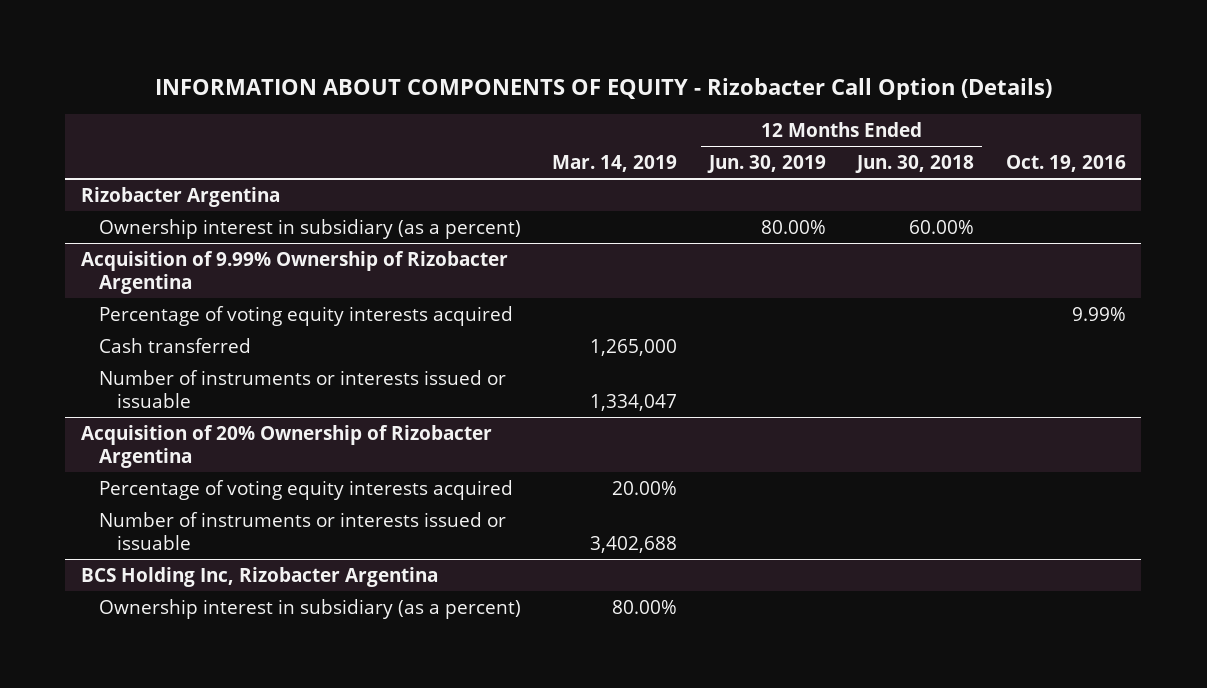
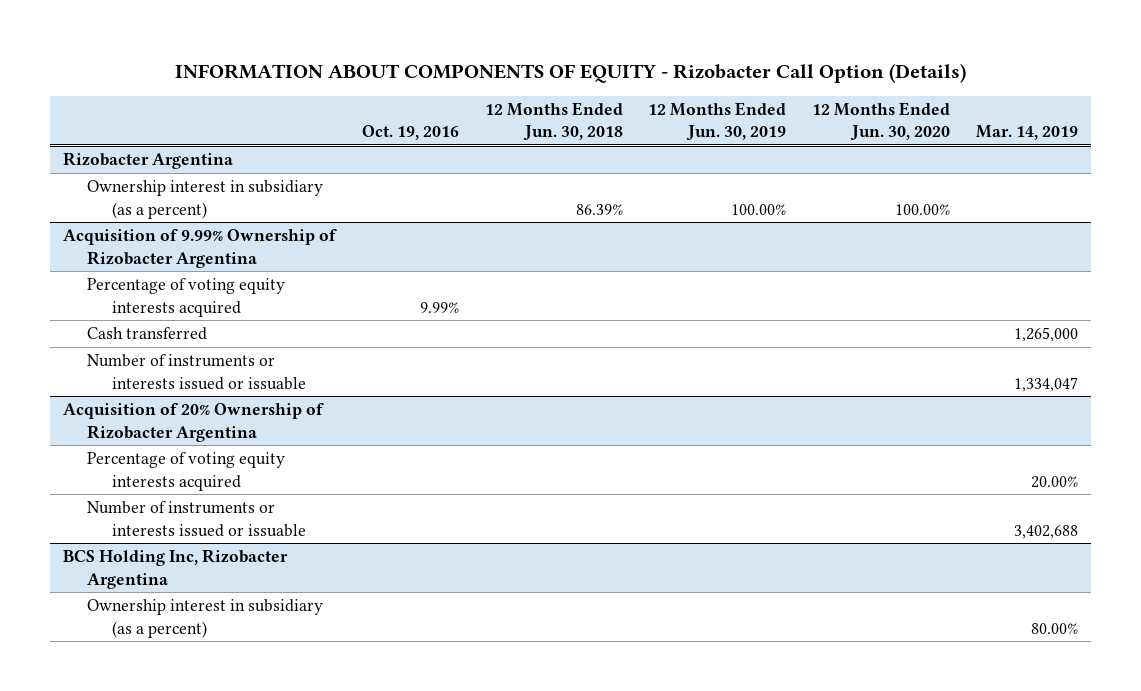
none -> [812,101,951,142] 12 Months Ended Jun. 30, 2020
[760,219,826,234] 80.00% -> [731,203,787,215] 100.00%
[909,219,975,234] 60.00% -> [575,203,623,215] 86.39%

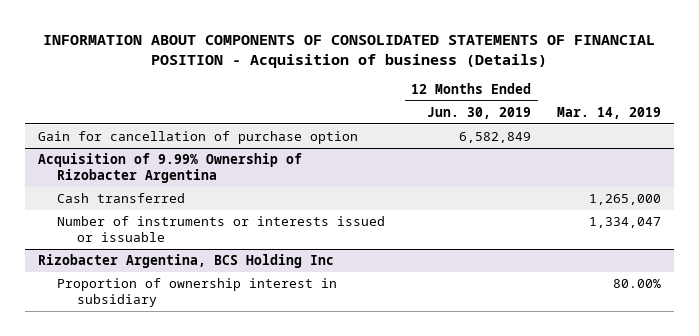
[174,62,966,83] INFORMATION ABOUT COMPONENTS OF EQUITY - Rizobacter Call Option (Details) -> [43,34,656,69] INFORMATION ABOUT COMPONENTS OF CONSOLIDATED STATEMENTS OF FINANCIAL POSITION - Acquisition of business (Details)
[361,125,459,141] Oct. 19, 2016 -> none
[484,101,623,142] 12 Months Ended Jun. 30, 2018 -> none
[812,101,951,142] 12 Months Ended Jun. 30, 2020 -> none
[63,152,234,170] Rizobacter Argentina -> none
[87,180,324,219] Ownership interest in subsidiary (as a percent) -> none
none -> [37,131,358,145] Gain for cancellation of purchase option
[87,278,286,317] Percentage of voting equity interests acquired -> none
[63,403,325,442] Acquisition of 20% Ownership of Rizobacter Argentina -> none
[87,452,286,491] Percentage of voting equity interests acquired -> none
[87,501,306,537] Number of instruments or interests issued or issuable -> none
[63,549,289,589] BCS Holding Inc, Rizobacter Argentina -> [37,254,334,269] Rizobacter Argentina, BCS Holding Inc
[87,599,324,638] Ownership interest in subsidiary (as a percent) -> [57,278,338,308] Proportion of ownership interest in subsidiary

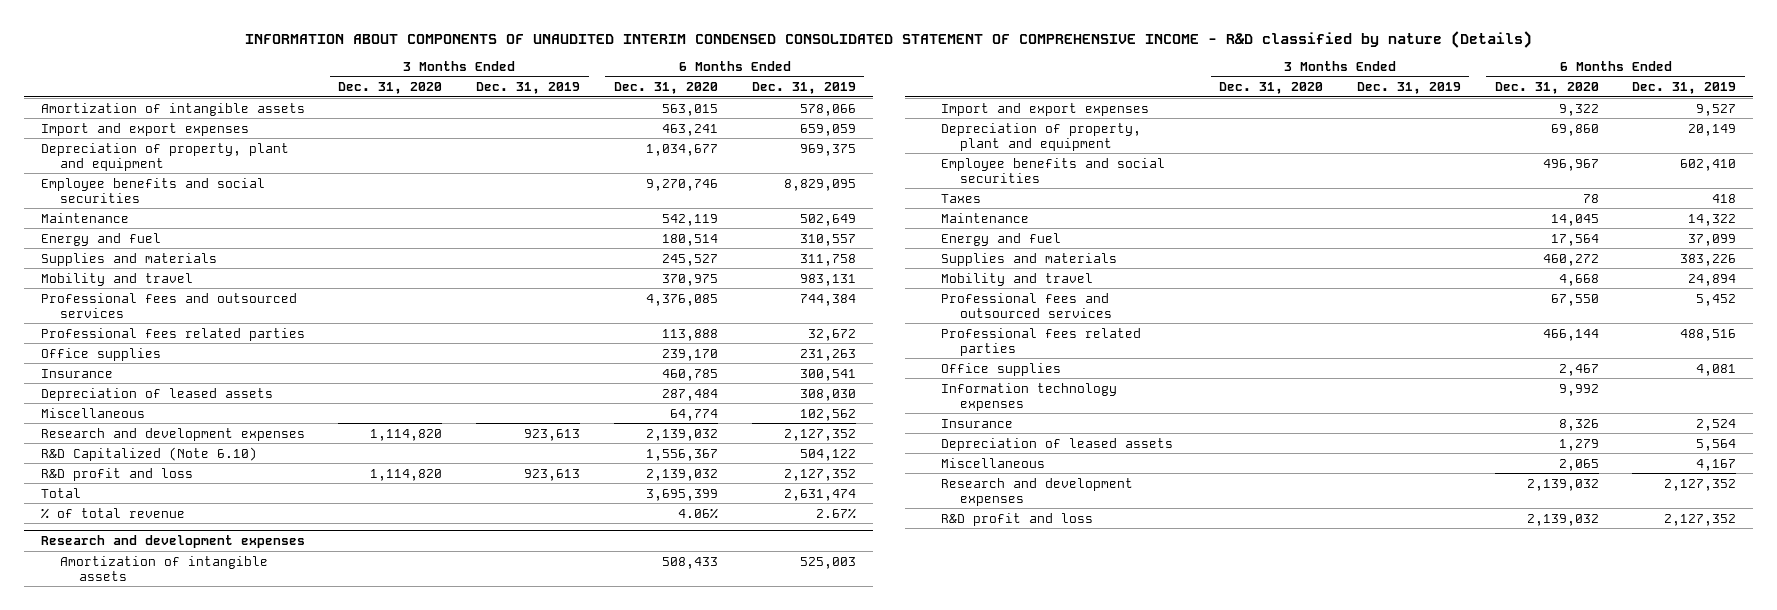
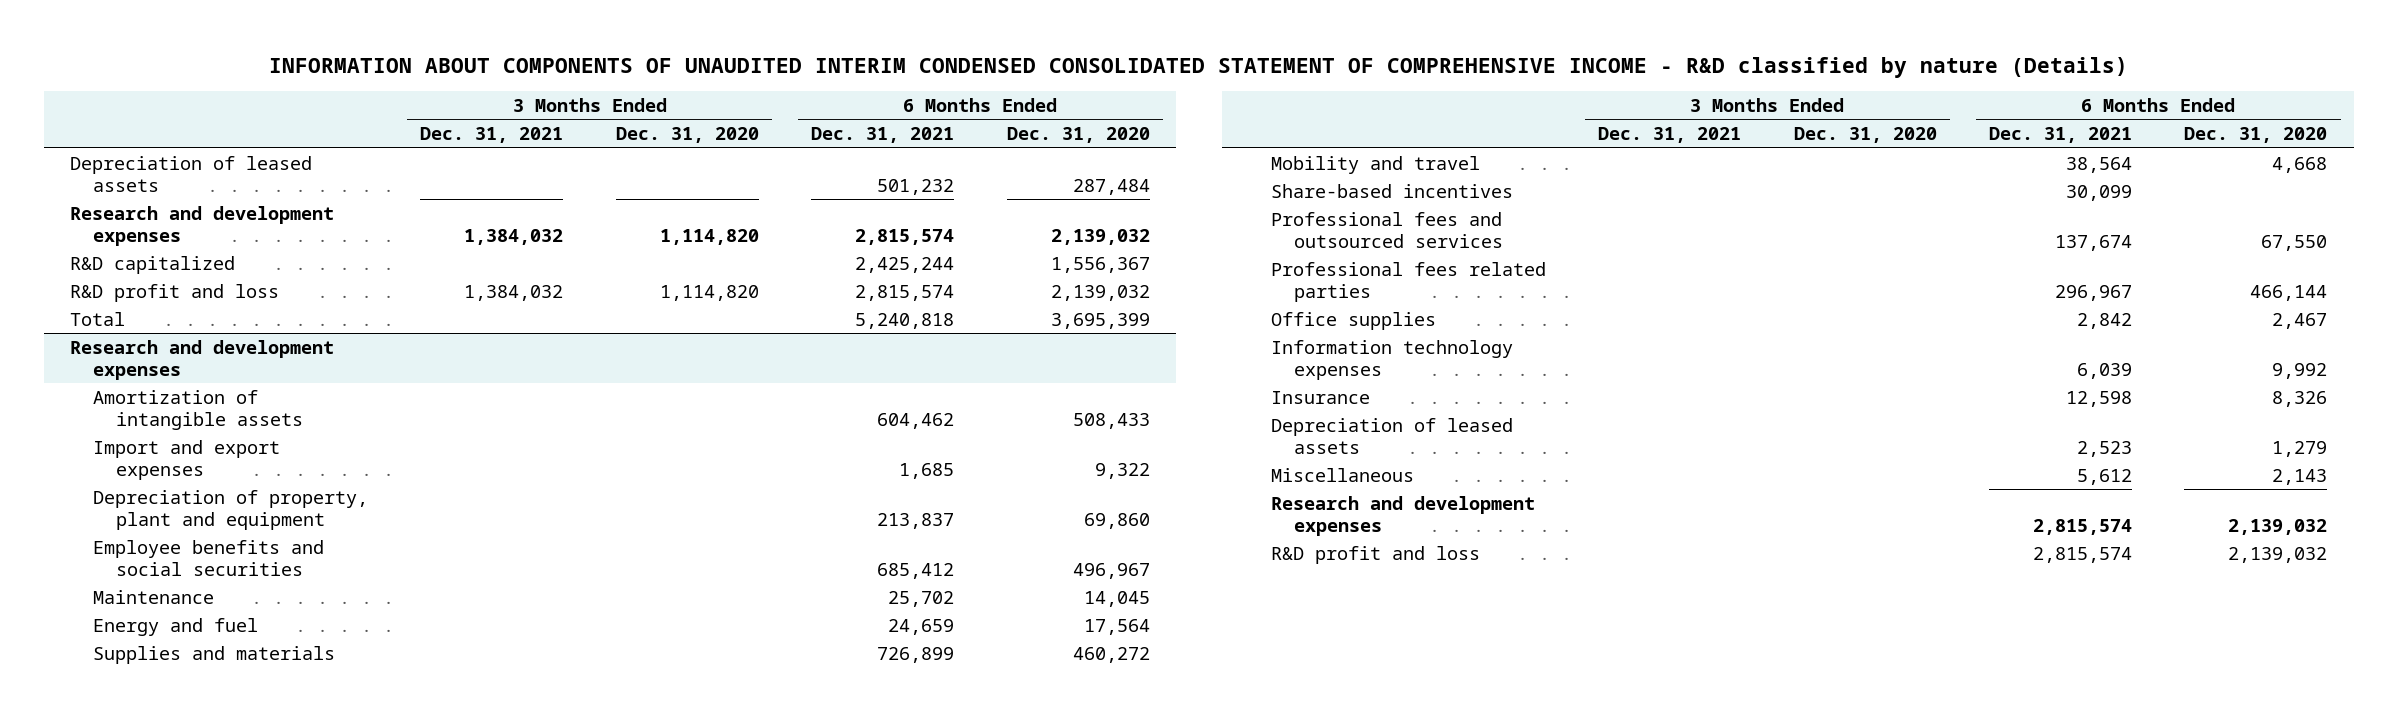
[476,82,581,95] Dec. 31, 2019 -> none
[751,82,856,95] Dec. 31, 2019 -> none
none -> [420,127,564,144] Dec. 31, 2021
none -> [811,127,955,144] Dec. 31, 2021
[40,102,305,116] Amortization of intangible assets -> none
[40,122,249,136] Import and export expenses -> none
[40,142,289,171] Depreciation of property, plant and equipment -> none
[40,177,265,203] Employee benefits and social securities -> none
[40,212,129,223] Maintenance -> none
[40,232,161,246] Energy and fuel -> none
[40,252,217,266] Supplies and materials -> none
[40,272,193,286] Mobility and travel -> none
[40,292,297,318] Professional fees and outsourced services -> none
[40,327,305,341] Professional fees related parties -> none
[40,347,161,361] Office supplies -> none
[40,368,113,378] Insurance -> none
[40,407,145,418] Miscellaneous -> none
[40,446,257,461] R&D Capitalized (Note 6.10) -> [70,255,236,274] R&D capitalized
[40,507,185,519] % of total revenue -> none
[940,193,981,203] Taxes -> none
none -> [1270,183,1513,198] Share-based incentives
[1558,458,1599,471] 2,065 -> [2272,468,2328,485] 2,143

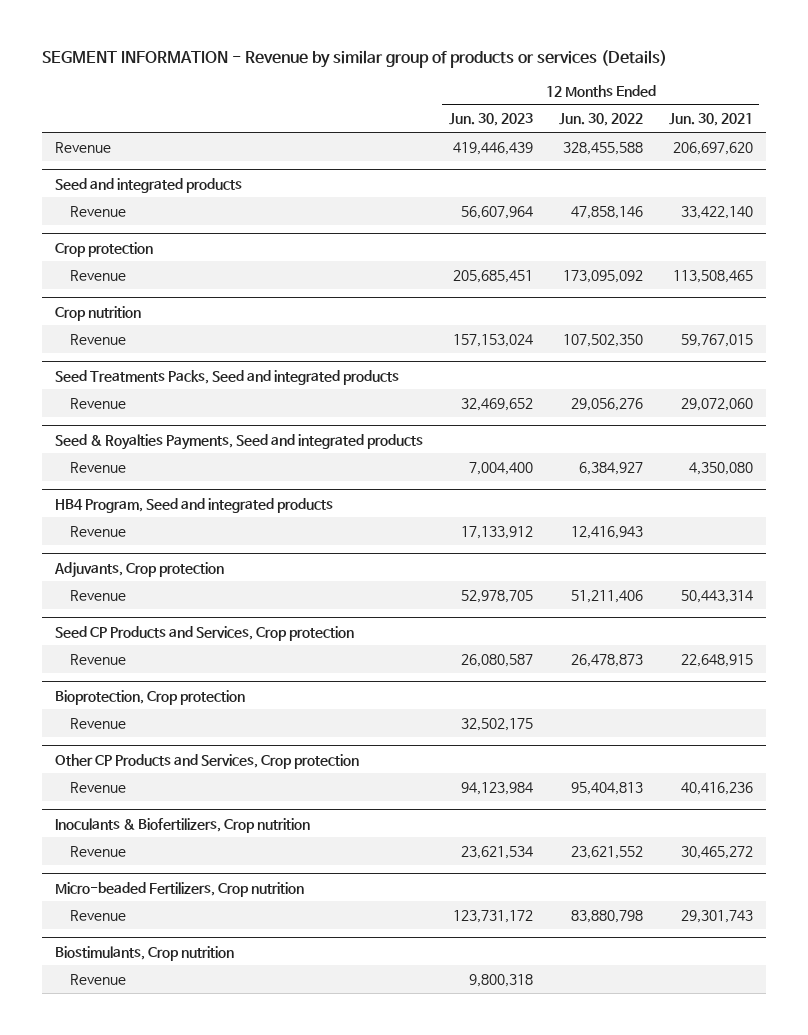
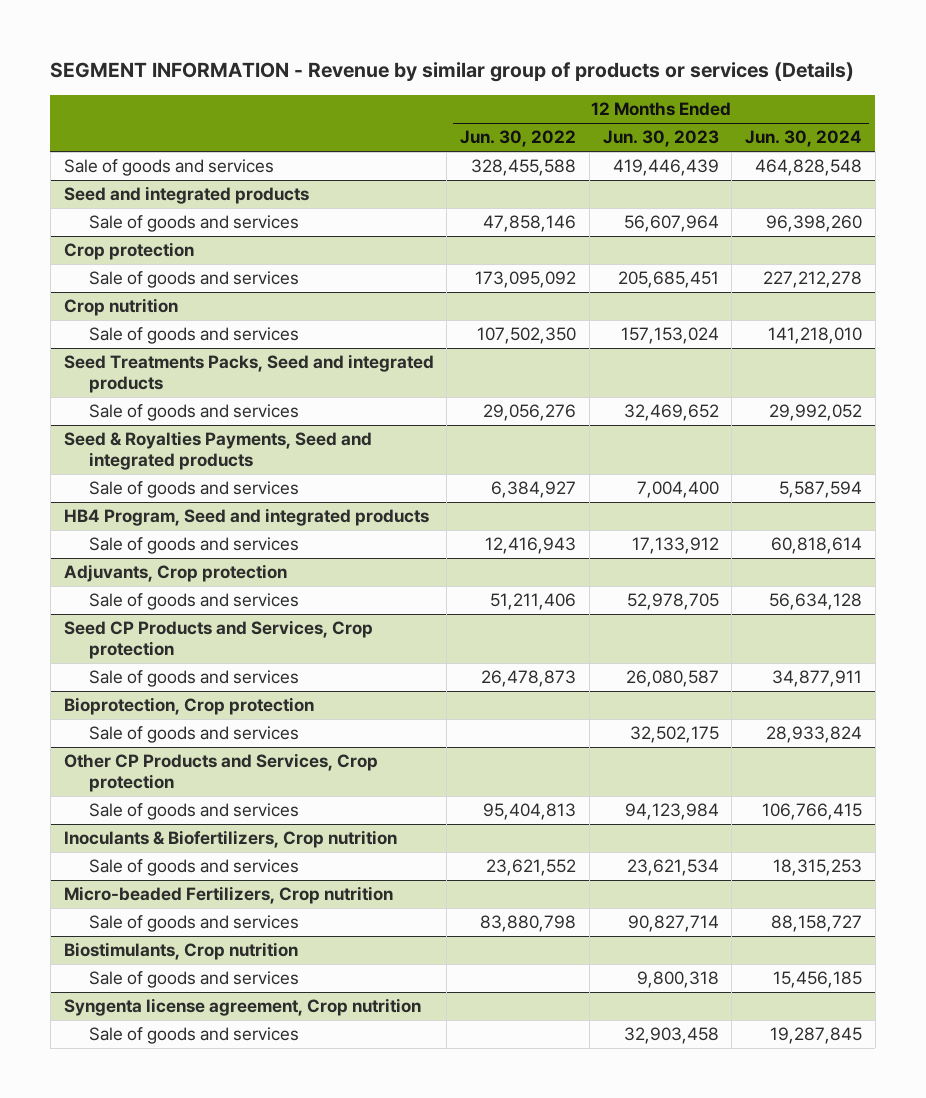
[668,113,753,127] Jun. 30, 2021 -> none
none -> [745,130,863,148] Jun. 30, 2024
[55,141,112,153] Revenue -> [63,159,274,177] Sale of goods and services
[70,205,127,217] Revenue -> [88,215,299,233] Sale of goods and services
[70,269,127,281] Revenue -> [88,271,299,289] Sale of goods and services
[70,333,127,345] Revenue -> [88,327,299,345] Sale of goods and services
[70,397,127,409] Revenue -> [88,404,299,422] Sale of goods and services
[70,461,127,473] Revenue -> [88,481,299,499] Sale of goods and services
[70,525,127,537] Revenue -> [88,537,299,555] Sale of goods and services
[70,589,127,601] Revenue -> [88,593,299,611] Sale of goods and services
[70,653,127,665] Revenue -> [88,670,299,688] Sale of goods and services
[70,717,127,729] Revenue -> [88,726,299,744] Sale of goods and services
[70,781,127,793] Revenue -> [88,803,299,821] Sale of goods and services
[70,845,127,857] Revenue -> [88,859,299,877] Sale of goods and services
[70,909,127,921] Revenue -> none
none -> [88,915,299,933] Sale of goods and services
[70,973,127,985] Revenue -> [88,971,299,989] Sale of goods and services
none -> [63,998,421,1017] Syngenta license agreement, Crop nutrition
none -> [88,1027,299,1045] Sale of goods and services

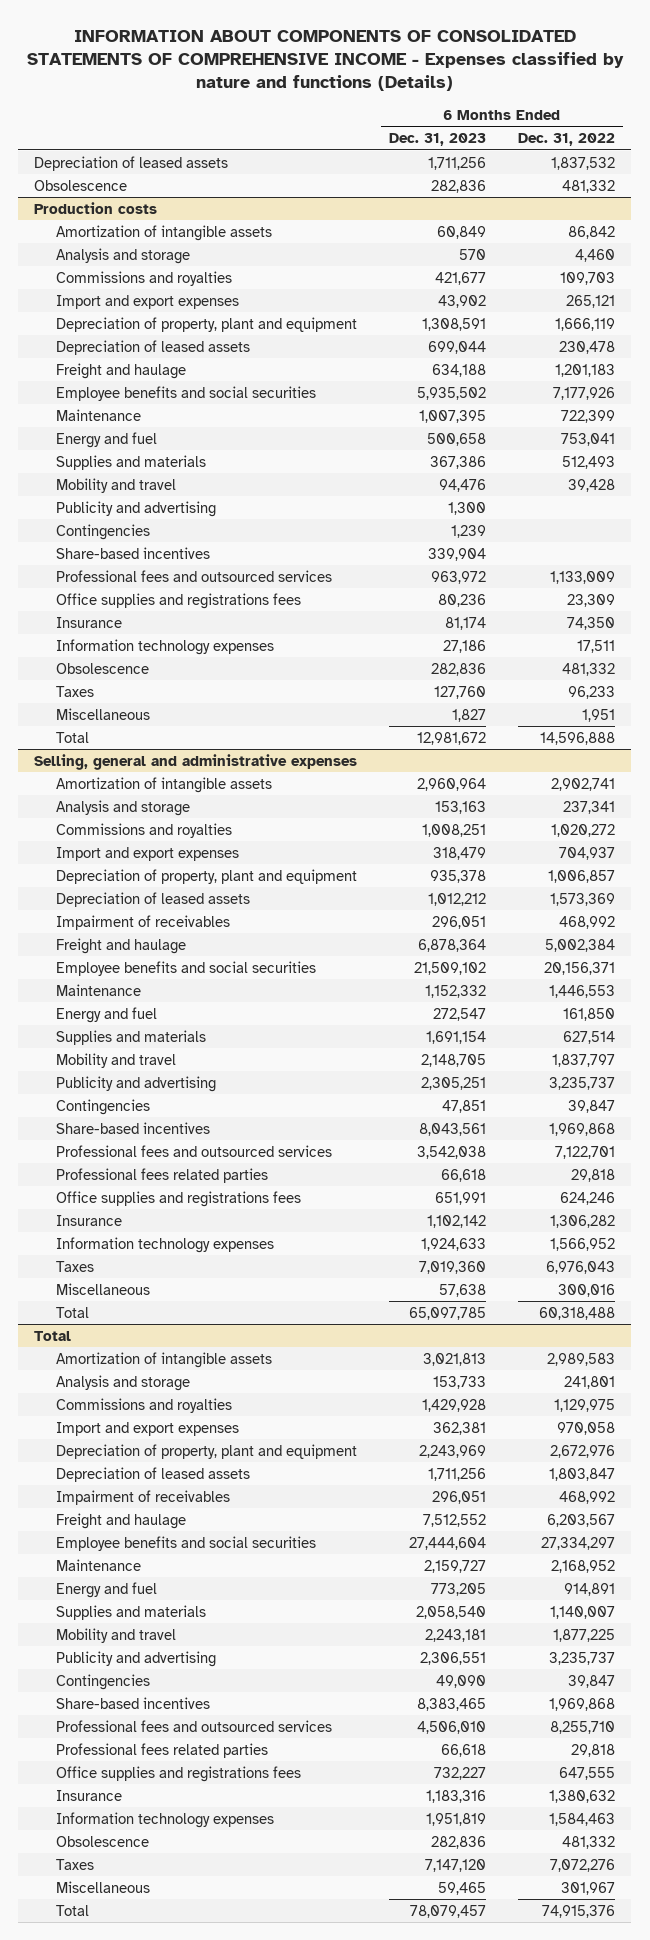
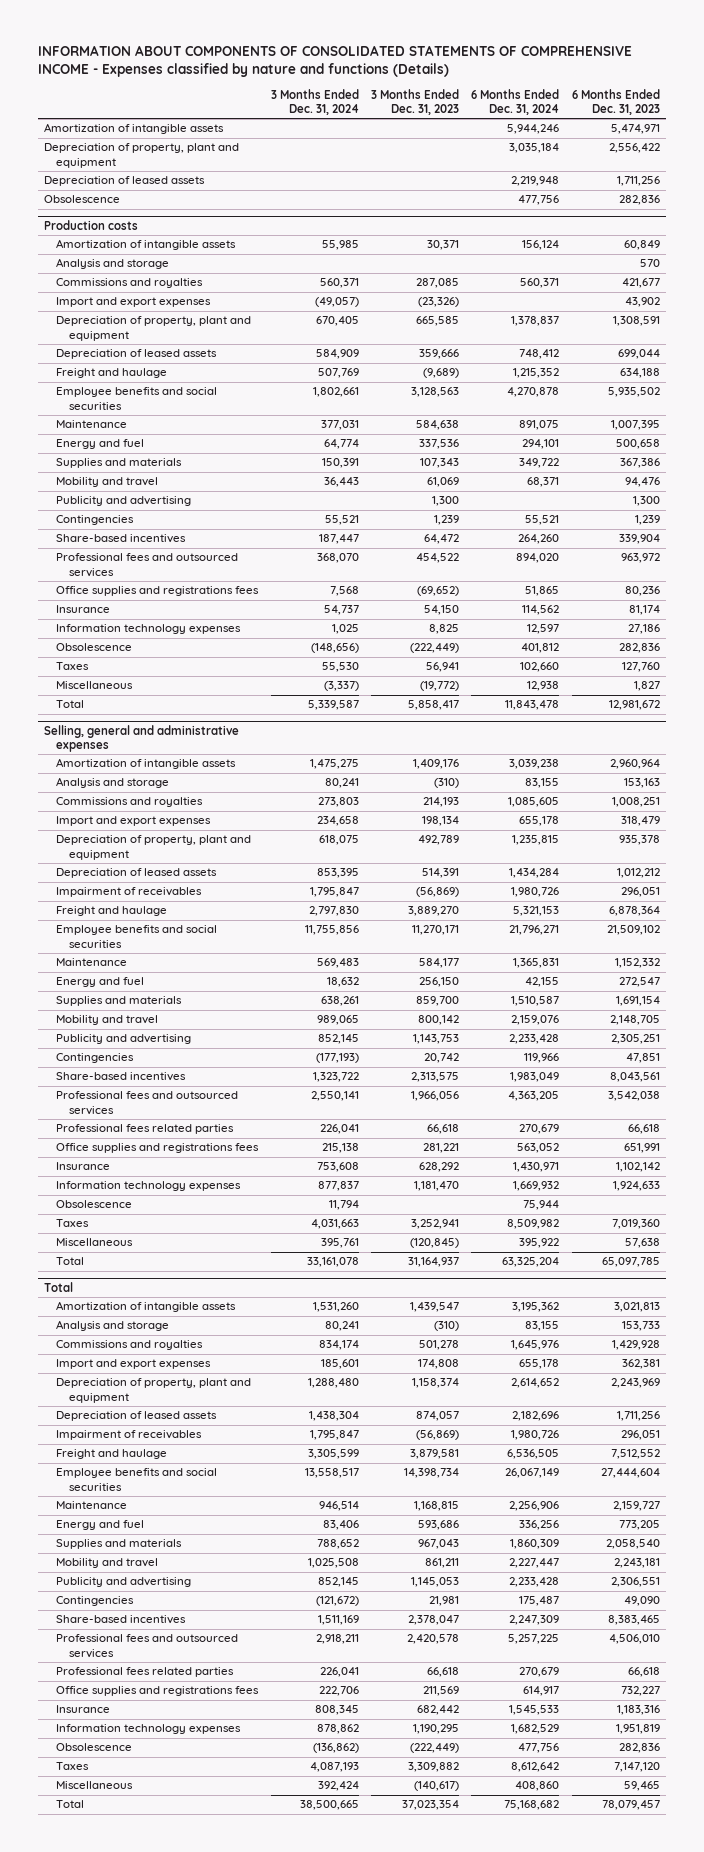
[518,133,616,147] Dec. 31, 2022 -> none
none -> [270,88,359,116] 3 Months Ended Dec. 31, 2024
none -> [370,88,459,116] 3 Months Ended Dec. 31, 2023
none -> [471,88,560,116] 6 Months Ended Dec. 31, 2024
none -> [43,123,224,135] Amortization of intangible assets
none -> [43,143,239,168] Depreciation of property, plant and equipment
none -> [56,1200,133,1209] Obsolescence

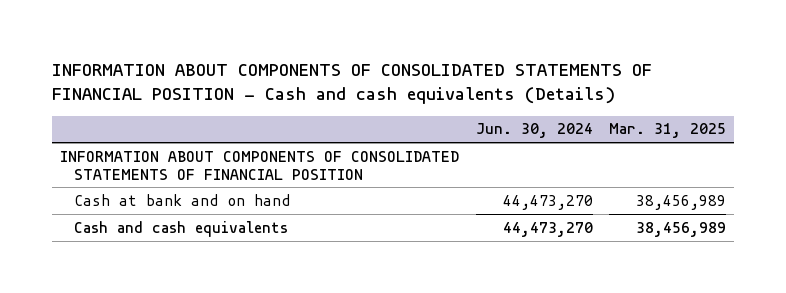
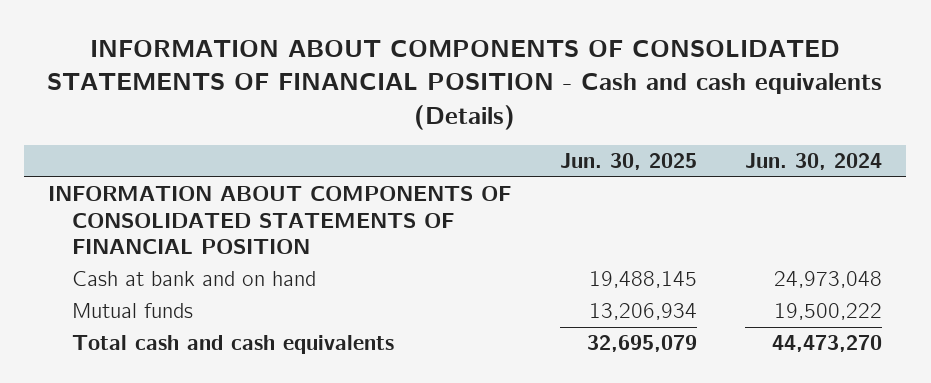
[609,123,727,139] Mar. 31, 2025 -> none
none -> [559,153,697,171] Jun. 30, 2025
[502,194,593,210] 44,473,270 -> [774,271,883,289] 24,973,048
none -> [72,303,194,319] Mutual funds
[74,220,289,237] Cash and cash equivalents -> [72,335,395,355] Total cash and cash equivalents

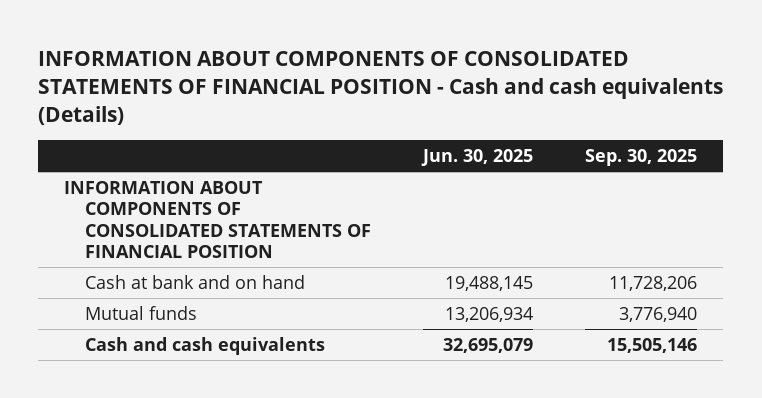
[745,153,883,171] Jun. 30, 2024 -> none
none -> [585,149,698,167] Sep. 30, 2025
[72,335,395,355] Total cash and cash equivalents -> [85,336,326,355] Cash and cash equivalents

